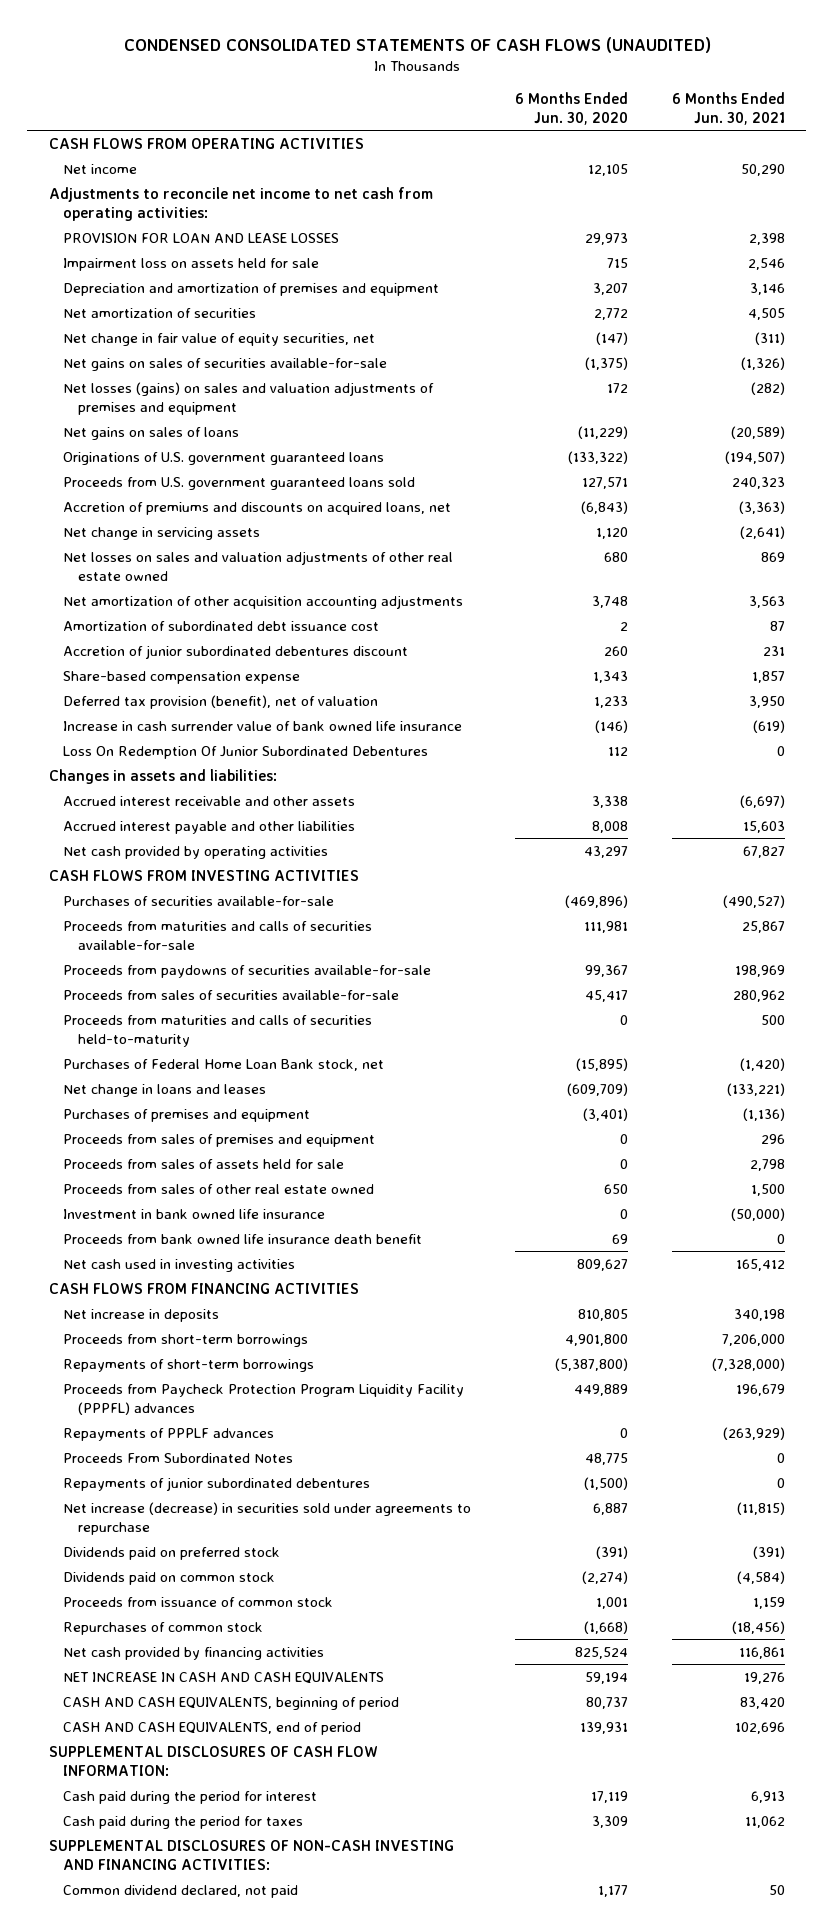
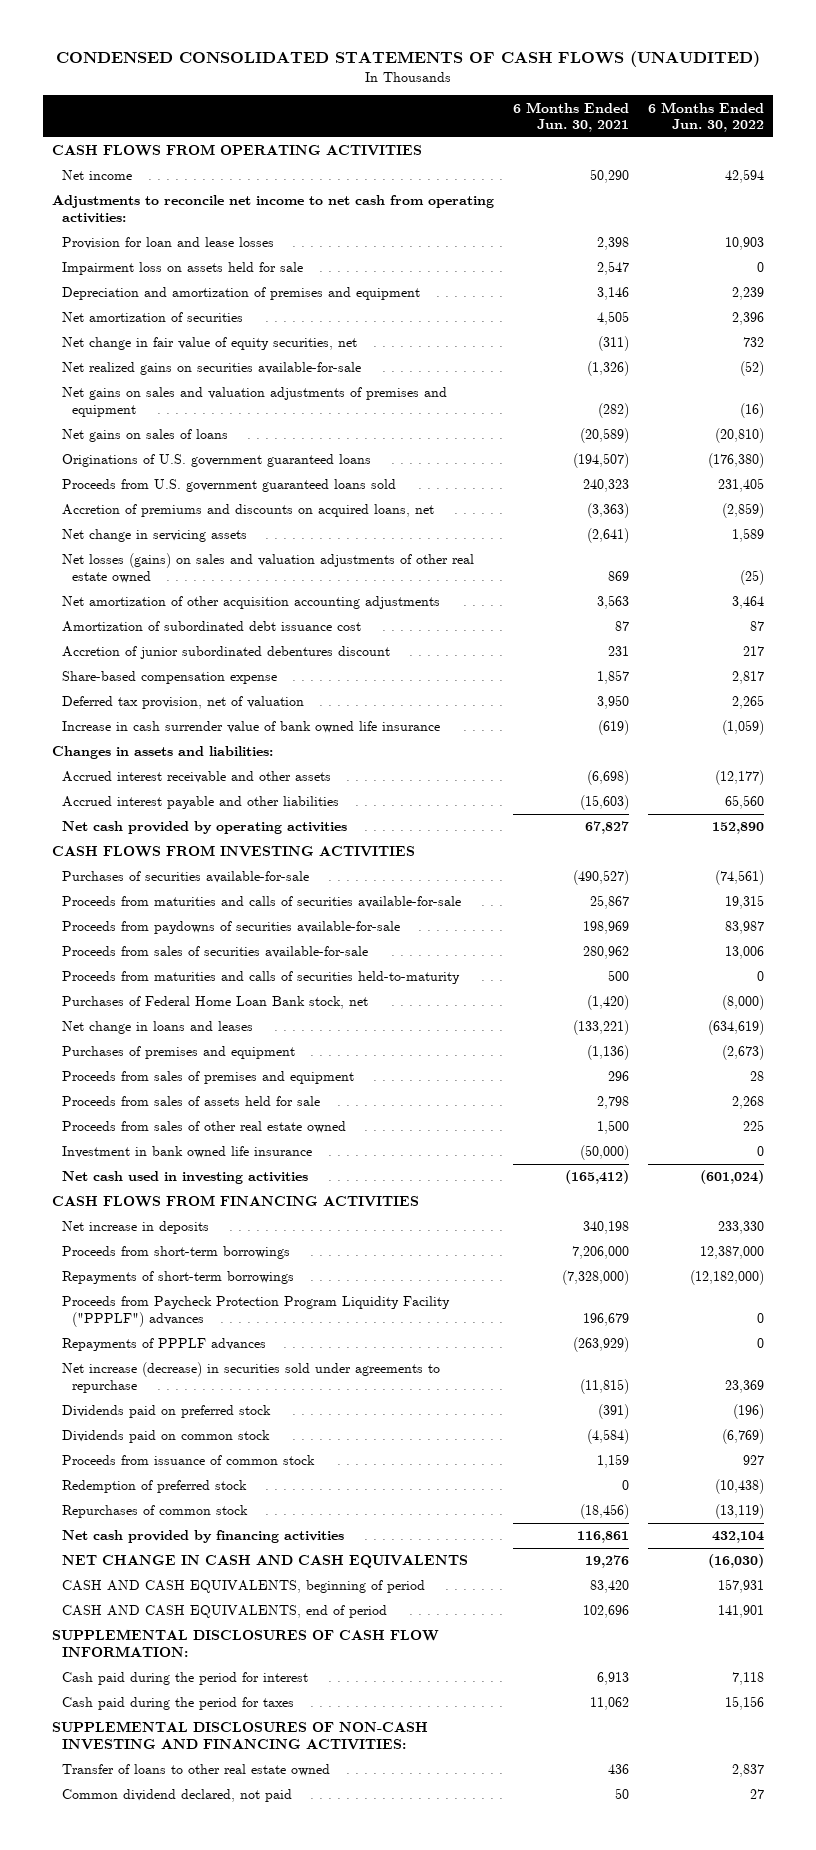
[514,91,628,125] 6 Months Ended Jun. 30, 2020 -> none
none -> [647,101,764,132] 6 Months Ended Jun. 30, 2022
[63,232,340,243] PROVISION FOR LOAN AND LEASE LOSSES -> [62,237,275,250] Provision for loan and lease losses
[747,257,785,270] 2,546 -> [596,261,629,276] 2,547
[63,357,388,371] Net gains on sales of securities available-for-sale -> [62,362,362,376] Net realized gains on securities available-for-sale
[63,381,435,415] Net losses (gains) on sales and valuation adjustments of premises and equipment -> [62,387,448,417] Net gains on sales and valuation adjustments of premises and equipment
[63,550,454,581] Net losses on sales and valuation adjustments of other real estate owned -> [62,553,475,583] Net losses (gains) on sales and valuation adjustments of other real estate owned
[63,694,379,709] Deferred tax provision (benefit), net of valuation -> [62,696,305,710] Deferred tax provision, net of valuation
[63,745,429,759] Loss On Redemption Of Junior Subordinated Debentures -> none
[739,794,785,808] (6,697) -> [586,770,629,786] (6,698)
[742,820,785,833] 15,603 -> [579,795,629,811] (15,603)
[63,1233,423,1244] Proceeds from bank owned life insurance death benefit -> none
[735,1258,785,1271] 165,412 -> [564,1170,629,1185] (165,412)
[63,1383,465,1415] Proceeds from Paycheck Protection Program Liquidity Facility (PPPFL) advances -> [62,1296,451,1327] Proceeds from Paycheck Protection Program Liquidity Facility ("PPPLF") advances
[63,1452,294,1463] Proceeds From Subordinated Notes -> none
[63,1476,371,1491] Repayments of junior subordinated debentures -> none
none -> [62,1480,248,1494] Redemption of preferred stock
[63,1671,385,1684] NET INCREASE IN CASH AND CASH EQUIVALENTS -> [62,1555,469,1569] NET CHANGE IN CASH AND CASH EQUIVALENTS
none -> [62,1764,331,1777] Transfer of loans to other real estate owned

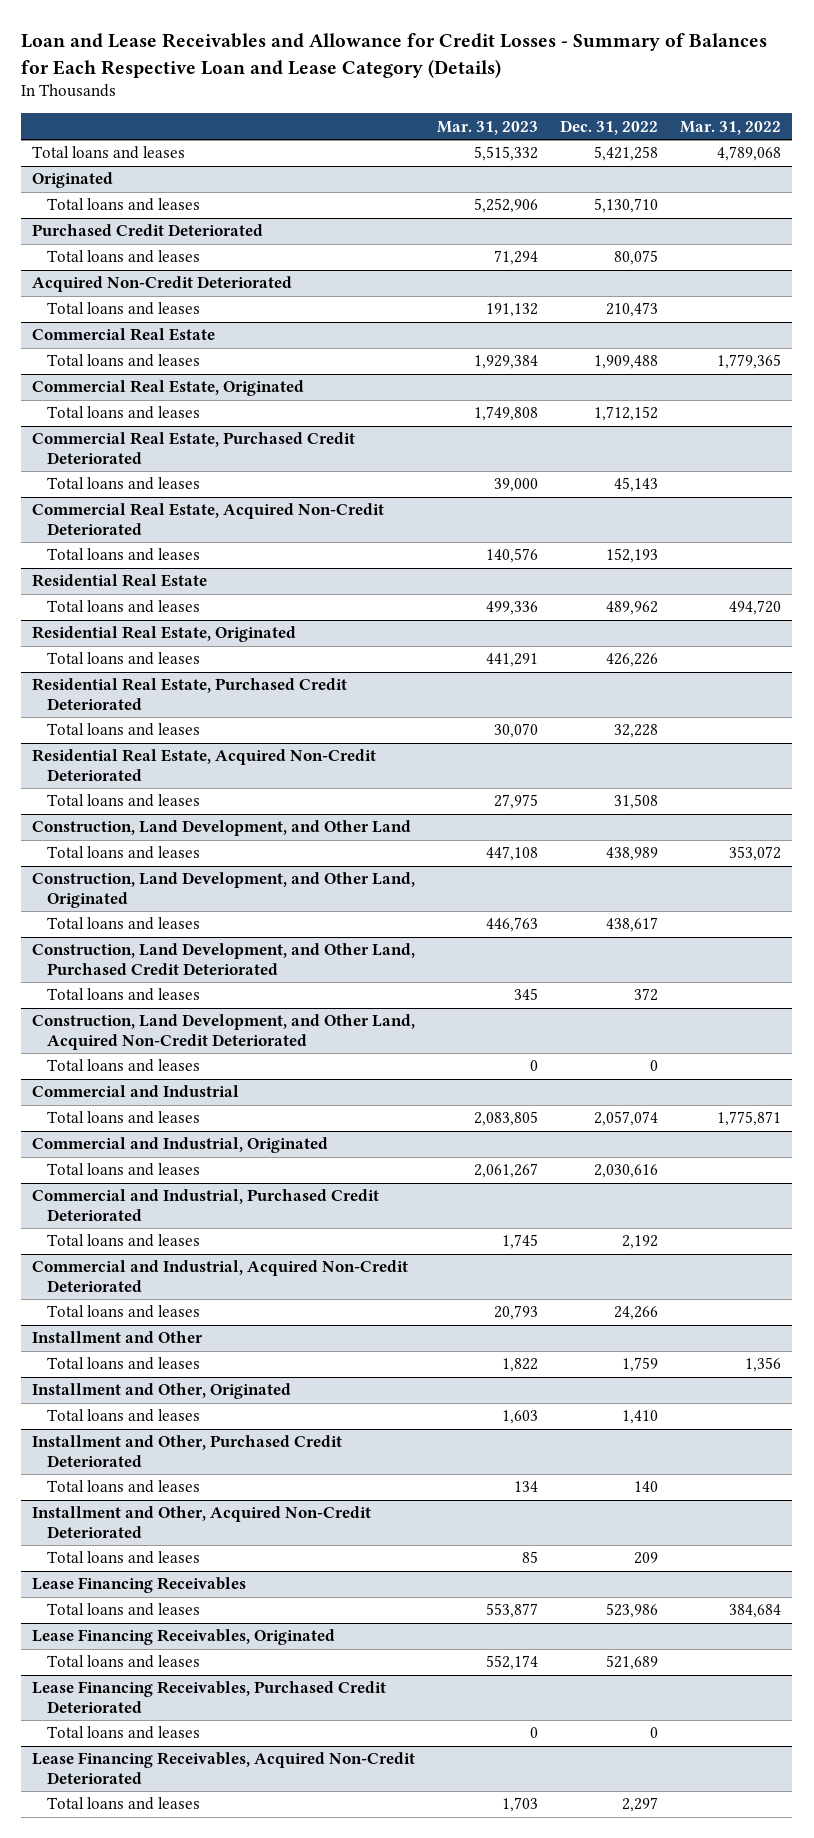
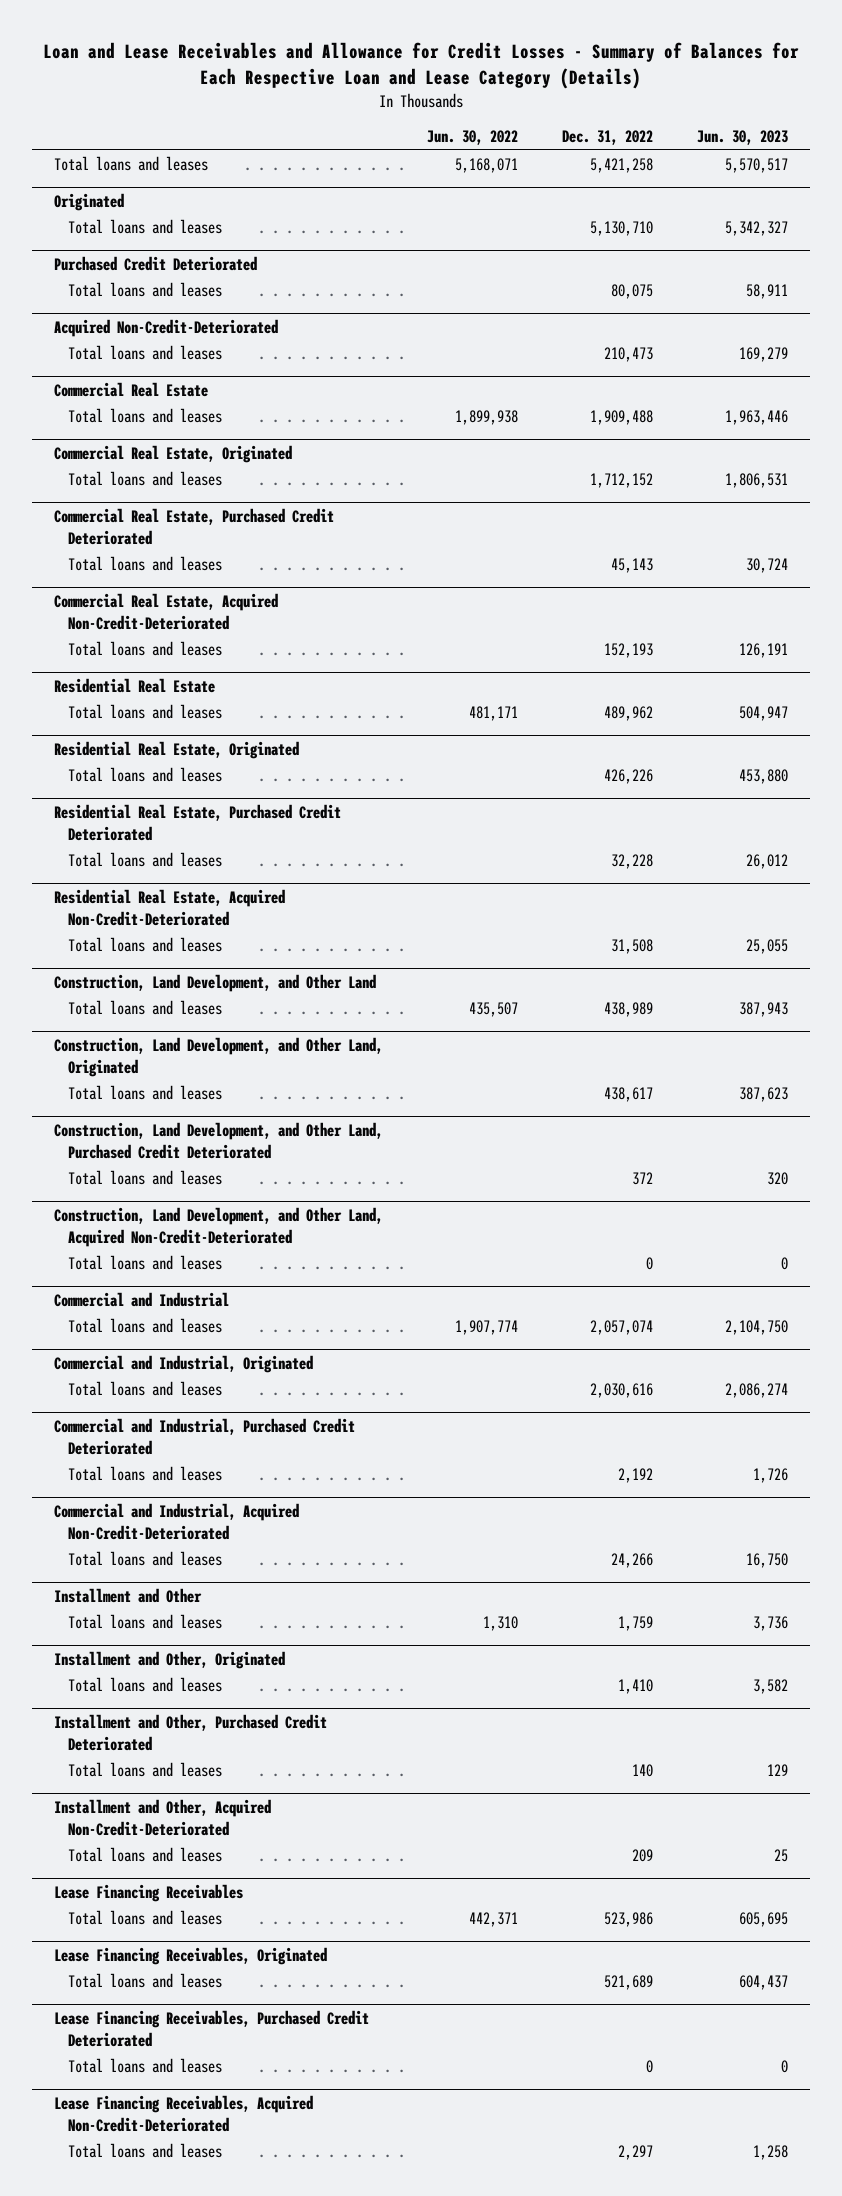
[437,120,539,135] Mar. 31, 2023 -> none
[680,120,782,135] Mar. 31, 2022 -> none
none -> [426,130,518,146] Jun. 30, 2022
none -> [696,130,788,146] Jun. 30, 2023
[32,276,293,293] Acquired Non-Credit Deteriorated -> [54,318,279,337] Acquired Non-Credit-Deteriorated
[32,503,385,535] Commercial Real Estate, Acquired Non-Credit Deteriorated -> [54,592,279,630] Commercial Real Estate, Acquired Non-Credit-Deteriorated
[32,749,377,781] Residential Real Estate, Acquired Non-Credit Deteriorated -> [54,888,286,926] Residential Real Estate, Acquired Non-Credit-Deteriorated
[32,1014,416,1050] Construction, Land Development, and Other Land, Acquired Non-Credit Deteriorated -> [54,1206,384,1247] Construction, Land Development, and Other Land, Acquired Non-Credit-Deteriorated
[32,1260,409,1292] Commercial and Industrial, Acquired Non-Credit Deteriorated -> [54,1502,300,1540] Commercial and Industrial, Acquired Non-Credit-Deteriorated
[32,1506,372,1538] Installment and Other, Acquired Non-Credit Deteriorated -> [54,1798,272,1836] Installment and Other, Acquired Non-Credit-Deteriorated
[32,1752,416,1784] Lease Financing Receivables, Acquired Non-Credit Deteriorated -> [54,2094,314,2132] Lease Financing Receivables, Acquired Non-Credit-Deteriorated

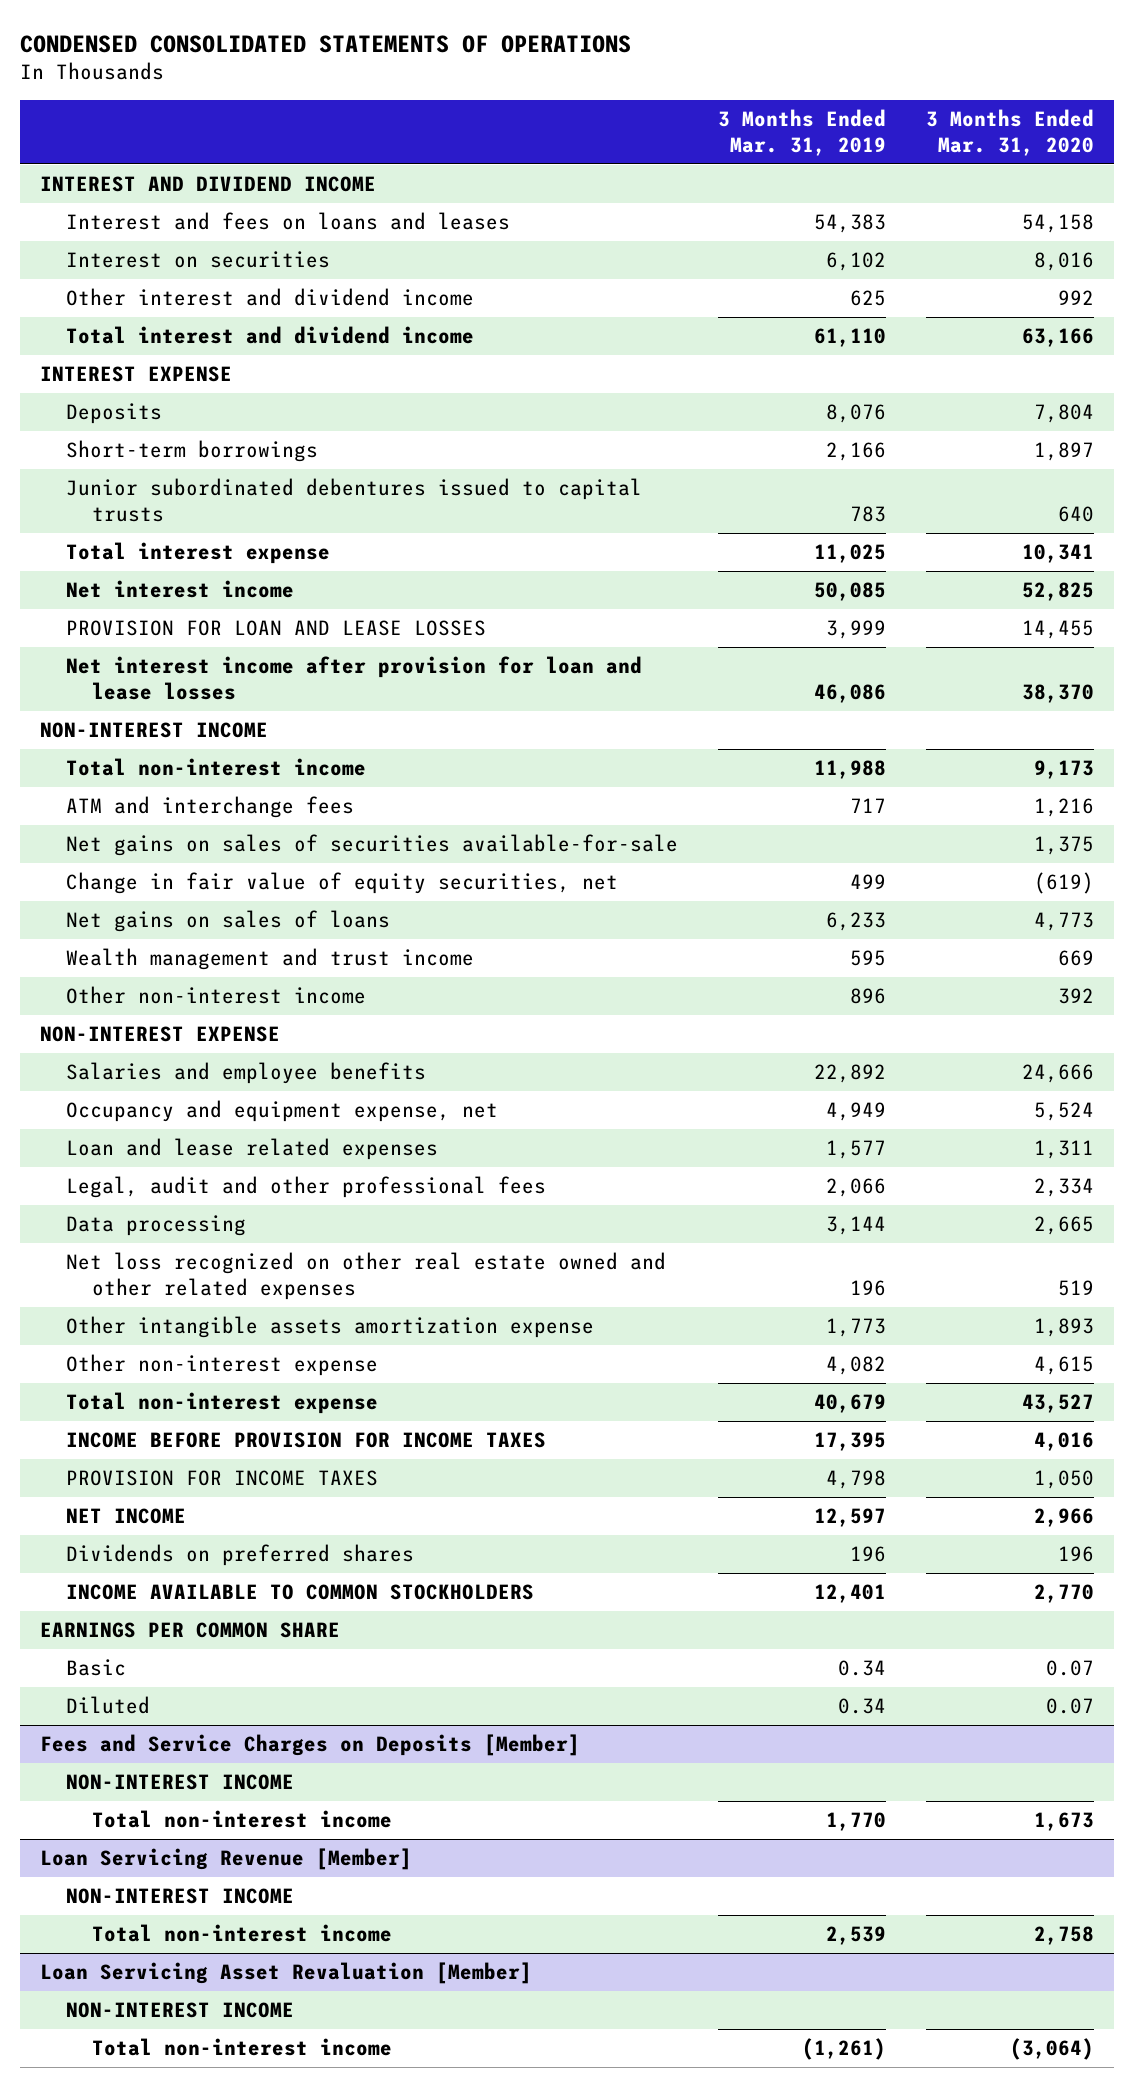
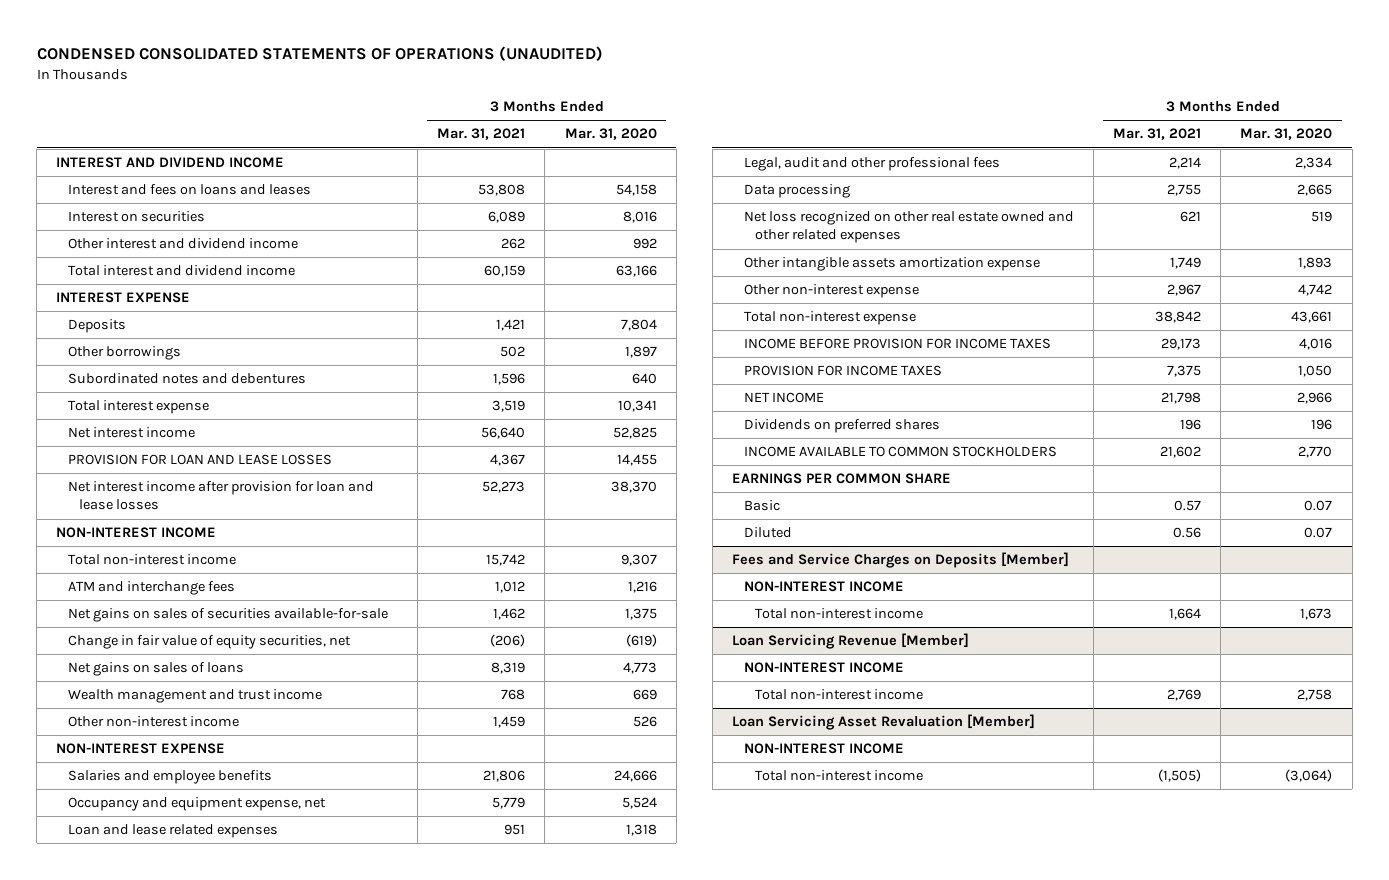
[19,34,631,53] CONDENSED CONSOLIDATED STATEMENTS OF OPERATIONS -> [36,46,603,62] CONDENSED CONSOLIDATED STATEMENTS OF OPERATIONS (UNAUDITED)
[717,108,886,157] 3 Months Ended Mar. 31, 2019 -> none
none -> [437,128,526,141] Mar. 31, 2021
[65,477,642,523] Junior subordinated debentures issued to capital trusts -> none
[65,439,318,462] Short-term borrowings -> [67,346,181,361] Other borrowings
none -> [67,373,306,385] Subordinated notes and debentures
[1033,759,1094,779] 9,173 -> [620,554,657,567] 9,307
[1057,987,1094,1004] 392 -> [632,716,657,728] 526
[1033,1139,1094,1159] 1,311 -> [625,824,657,837] 1,318
[1033,1355,1094,1375] 4,615 -> [1298,284,1333,297] 4,742
[1021,1393,1094,1413] 43,527 -> [1291,311,1333,324] 43,661

